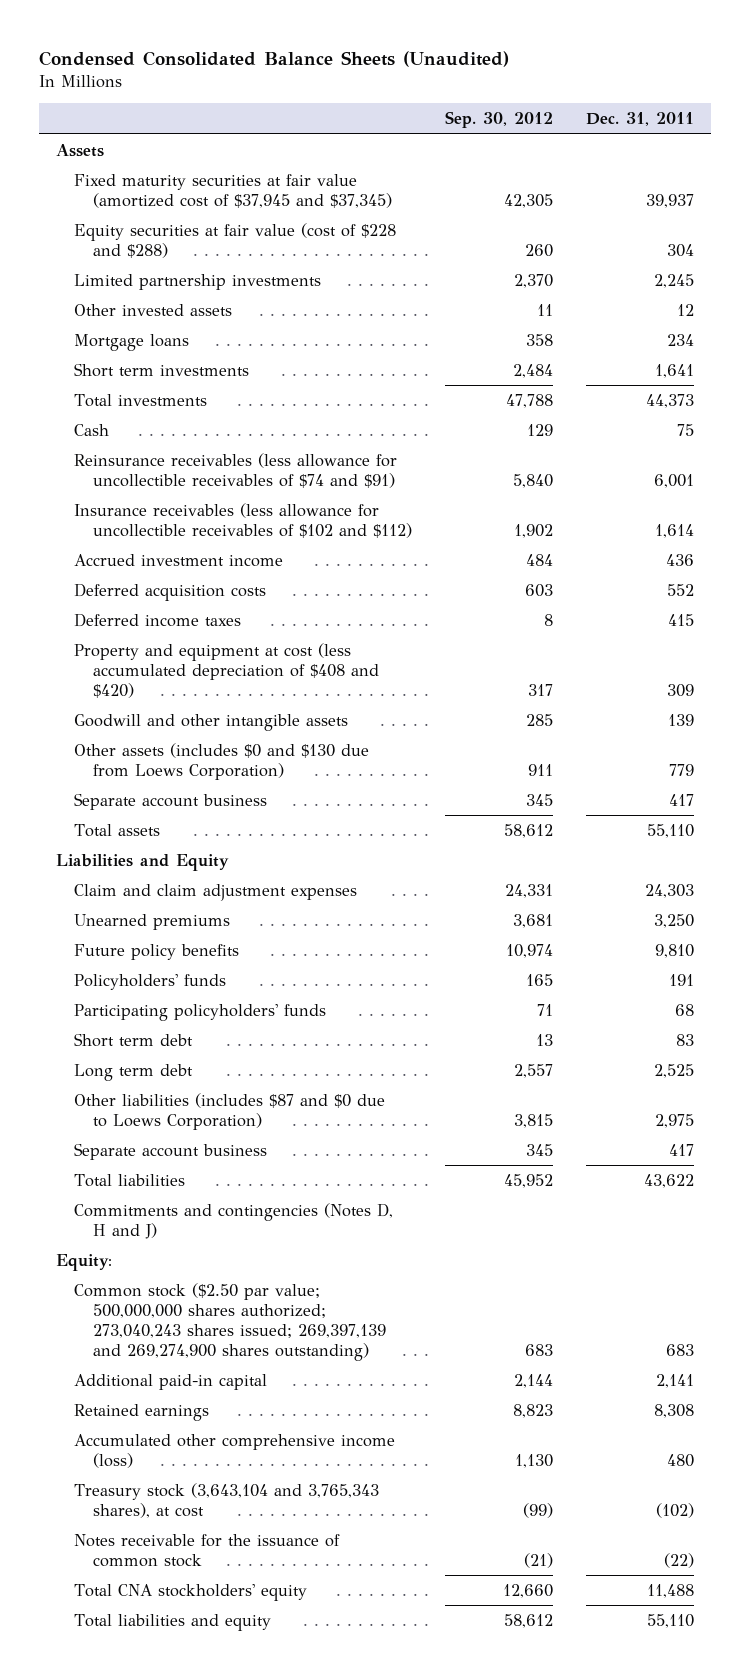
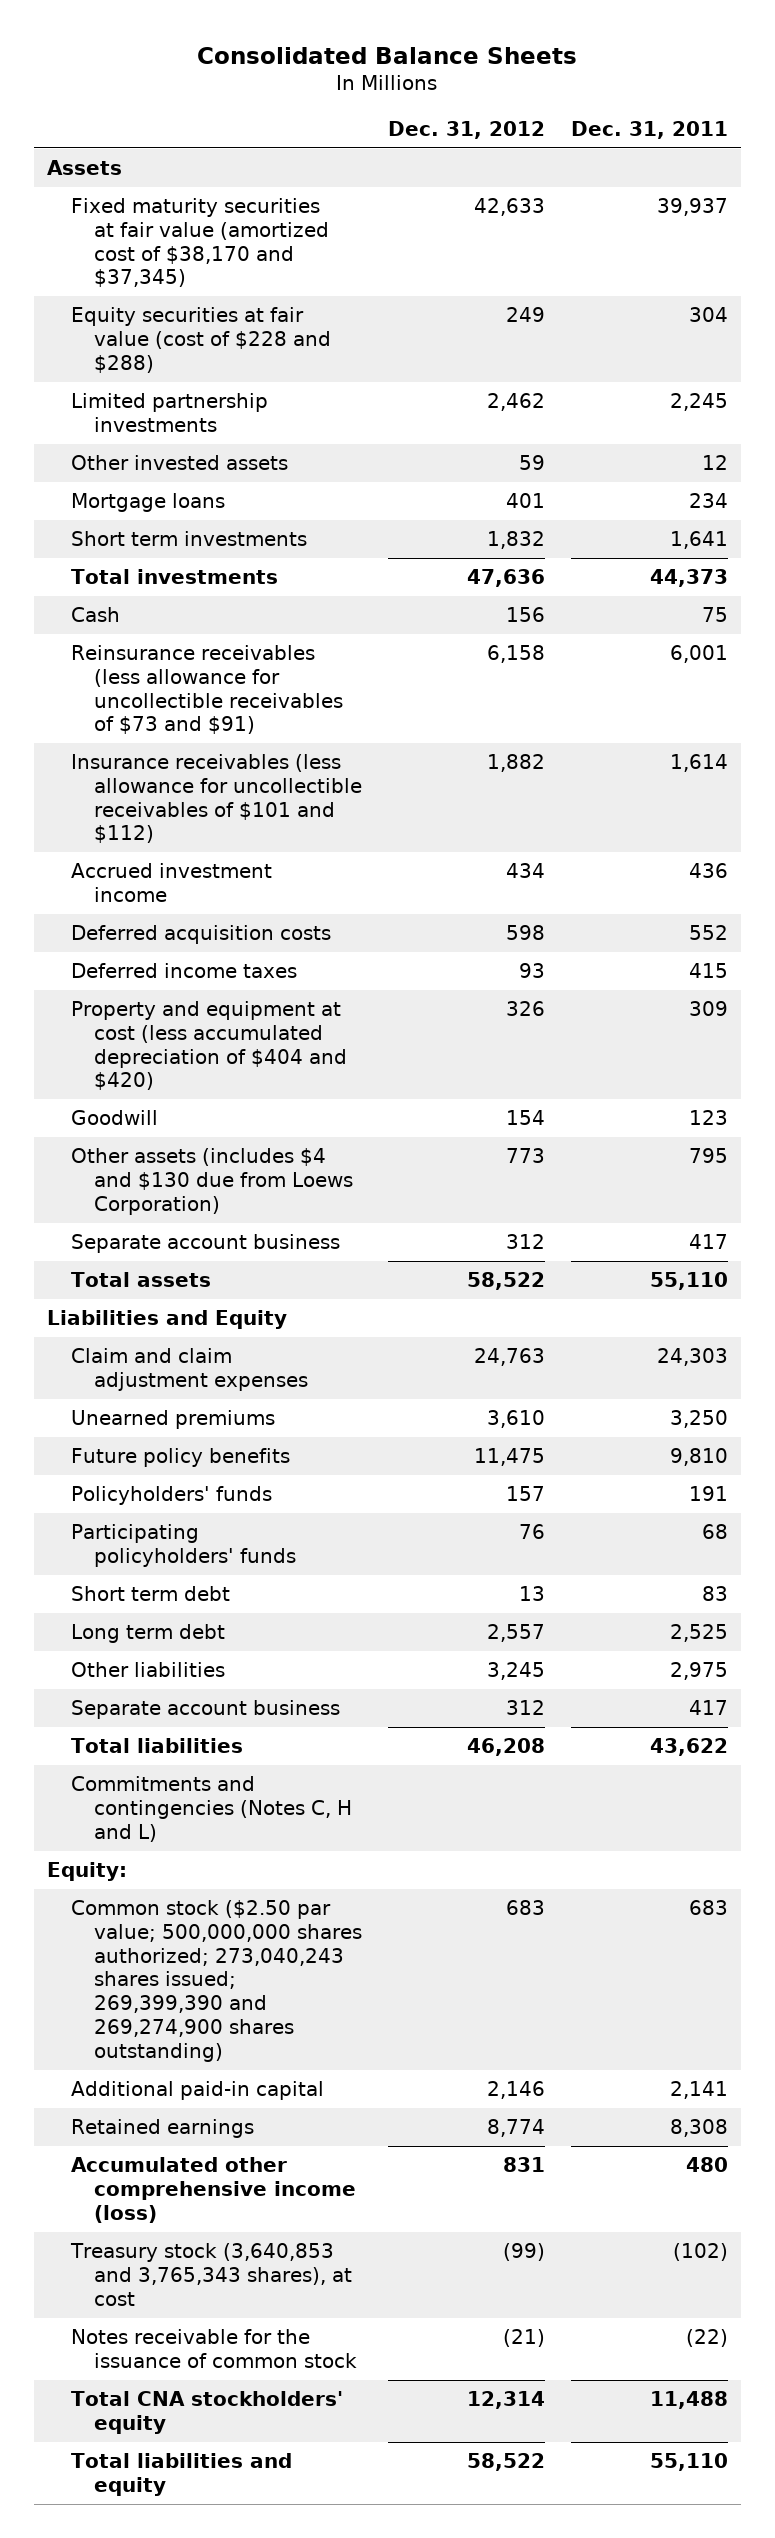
[39,50,510,67] Condensed Consolidated Balance Sheets (Unaudited) -> [197,46,578,64] Consolidated Balance Sheets
[445,111,554,129] Sep. 30, 2012 -> none
none -> [388,120,546,139] Dec. 31, 2012
[74,173,393,208] Fixed maturity securities at fair value (amortized cost of $37,945 and $37,345) -> [70,198,330,288] Fixed maturity securities at fair value (amortized cost of $38,170 and $37,345)
[74,452,398,488] Reinsurance receivables (less allowance for uncollectible receivables of $74 and $91) -> [70,645,344,735] Reinsurance receivables (less allowance for uncollectible receivables of $73 and $91)
[74,502,413,538] Insurance receivables (less allowance for uncollectible receivables of $102 and $112) -> [70,754,363,844] Insurance receivables (less allowance for uncollectible receivables of $101 and $112)
[74,713,349,731] Goodwill and other intangible assets -> none
[74,642,380,698] Property and equipment at cost (less accumulated depreciation of $408 and $420) -> [70,1001,348,1091] Property and equipment at cost (less accumulated depreciation of $404 and $420)
none -> [70,1110,158,1126] Goodwill
[74,742,370,780] Other assets (includes $0 and $130 due from Loews Corporation) -> [70,1148,354,1215] Other assets (includes $4 and $130 due from Loews Corporation)
[669,763,695,776] 779 -> [688,1148,728,1164] 795
[74,1092,386,1130] Other liabilities (includes $87 and $0 due to Loews Corporation) -> [70,1662,225,1678] Other liabilities
[74,1202,394,1239] Commitments and contingencies (Notes D, H and J) -> [70,1776,353,1842] Commitments and contingencies (Notes C, H and L)
[74,1282,387,1361] Common stock ($2.50 par value; 500,000,000 shares authorized; 273,040,243 shares issued; 269,397,139 and 269,274,900 shares outstanding) -> [70,1900,363,2062] Common stock ($2.50 par value; 500,000,000 shares authorized; 273,040,243 shares issued; 269,399,390 and 269,274,900 shares outstanding)
[74,1482,380,1518] Treasury stock (3,643,104 and 3,765,343 shares), at cost -> [69,2243,353,2306] Treasury stock (3,640,853 and 3,765,343 shares), at cost

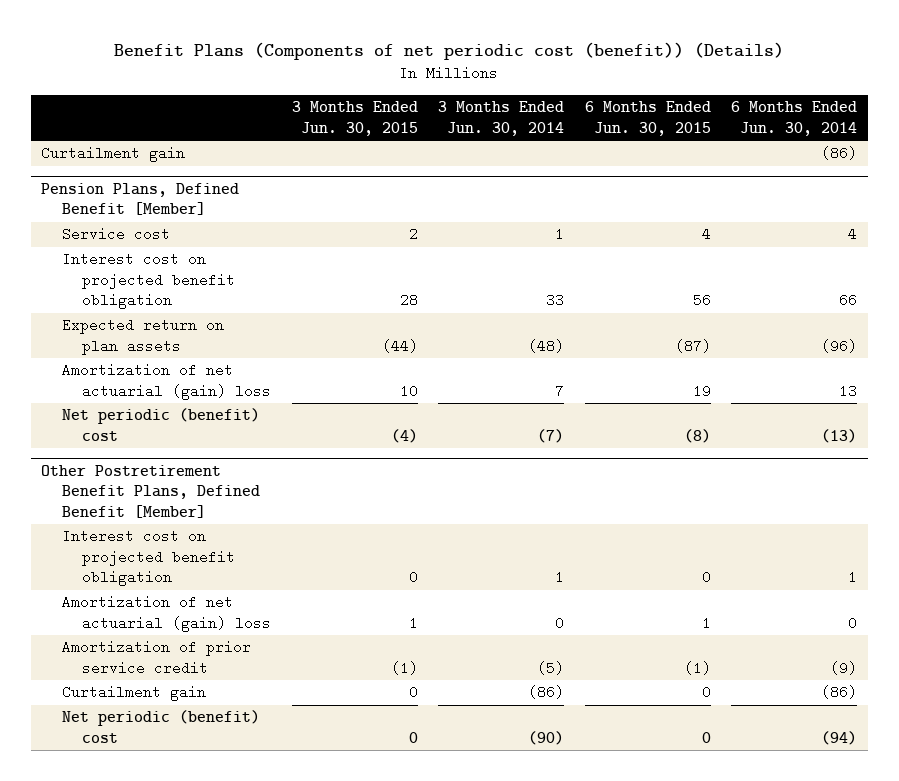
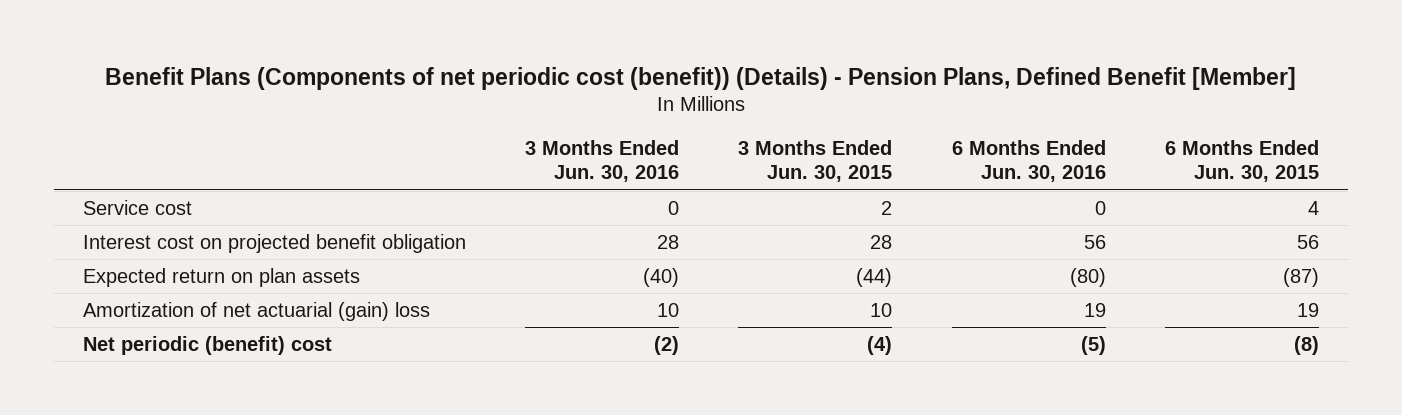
[114,42,785,61] Benefit Plans (Components of net periodic cost (benefit)) (Details) -> [104,66,1296,90] Benefit Plans (Components of net periodic cost (benefit)) (Details) - Pension Plans, Defined Benefit [Member]
[438,101,565,136] 3 Months Ended Jun. 30, 2014 -> none
[731,101,858,136] 6 Months Ended Jun. 30, 2014 -> none
none -> [525,140,680,183] 3 Months Ended Jun. 30, 2016
none -> [951,140,1106,183] 6 Months Ended Jun. 30, 2016
[41,146,186,163] Curtailment gain -> none
[41,182,240,216] Pension Plans, Defined Benefit [Member] -> none
[41,464,260,518] Other Postretirement Benefit Plans, Defined Benefit [Member] -> none
[61,529,236,587] Interest cost on projected benefit obligation -> none
[61,595,272,632] Amortization of net actuarial (gain) loss -> none
[61,640,251,675] Amortization of prior service credit -> none
[61,685,206,702] Curtailment gain -> none
[61,710,260,743] Net periodic (benefit) cost -> none

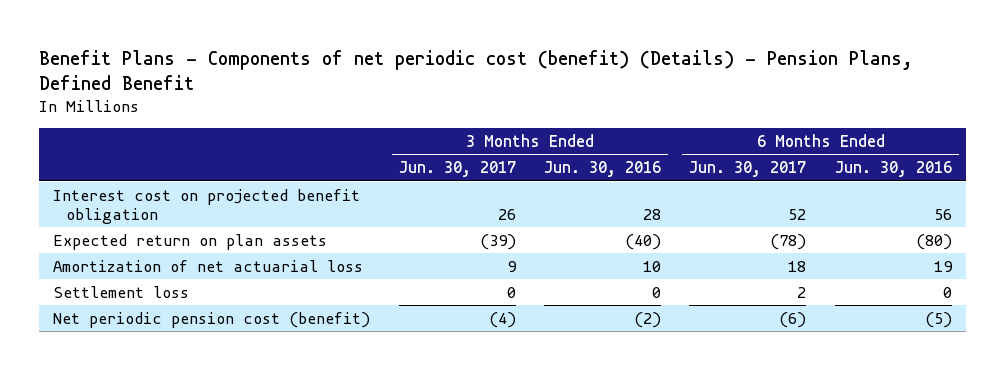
[104,66,1296,90] Benefit Plans (Components of net periodic cost (benefit)) (Details) - Pension Plans, Defined Benefit [Member] -> [39,49,914,90] Benefit Plans - Components of net periodic cost (benefit) (Details) - Pension Plans, Defined Benefit
[738,140,893,183] 3 Months Ended Jun. 30, 2015 -> none
[1164,140,1319,183] 6 Months Ended Jun. 30, 2015 -> none
none -> [398,161,516,178] Jun. 30, 2017
none -> [689,161,807,178] Jun. 30, 2017
[83,200,193,216] Service cost -> none
[83,302,431,322] Amortization of net actuarial (gain) loss -> [53,259,364,272] Amortization of net actuarial loss
none -> [53,285,190,298] Settlement loss
[83,336,333,356] Net periodic (benefit) cost -> [53,311,371,328] Net periodic pension cost (benefit)

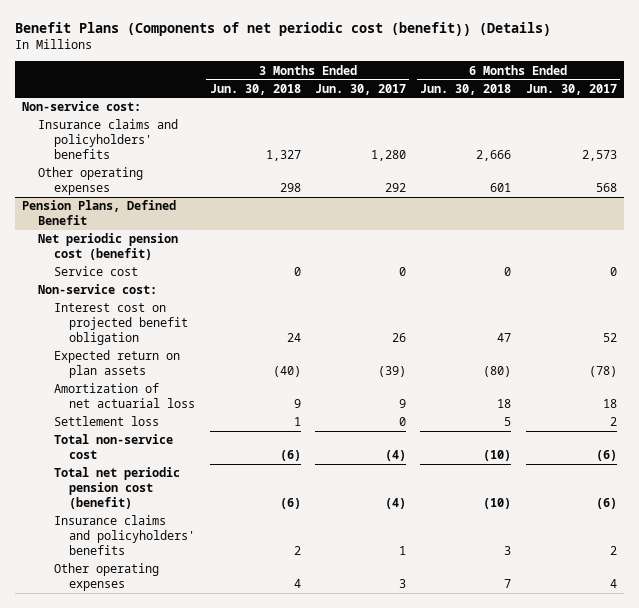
[39,49,914,90] Benefit Plans - Components of net periodic cost (benefit) (Details) - Pension Plans, Defined Benefit -> [14,22,551,37] Benefit Plans (Components of net periodic cost (benefit)) (Details)
[543,161,661,178] Jun. 30, 2016 -> none
[834,161,952,178] Jun. 30, 2016 -> none
none -> [209,83,301,95] Jun. 30, 2018
none -> [420,83,512,95] Jun. 30, 2018
none -> [22,101,142,112] Non-service cost:
none -> [37,119,178,159] Insurance claims and policyholders' benefits
none -> [37,167,143,196] Other operating expenses
none -> [22,200,177,226] Pension Plans, Defined Benefit
none -> [37,233,178,261] Net periodic pension cost (benefit)
none -> [53,266,138,277] Service cost
none -> [37,284,157,295] Non-service cost:
none -> [53,434,173,460] Total non-service cost
[53,311,371,328] Net periodic pension cost (benefit) -> [53,467,180,509] Total net periodic pension cost (benefit)
none -> [53,515,196,555] Insurance claims and policyholders' benefits
none -> [53,563,159,592] Other operating expenses

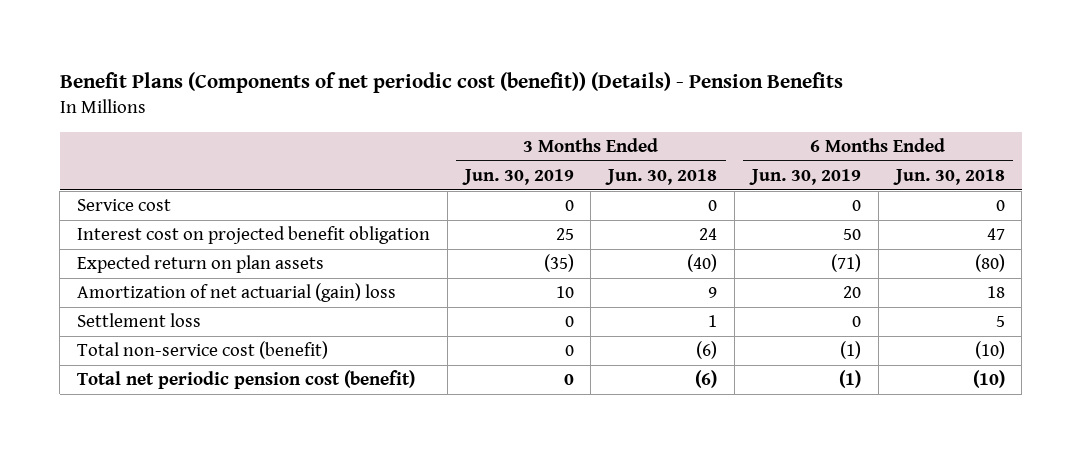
[14,22,551,37] Benefit Plans (Components of net periodic cost (benefit)) (Details) -> [59,72,843,94] Benefit Plans (Components of net periodic cost (benefit)) (Details) - Pension Benefits
[314,83,406,95] Jun. 30, 2017 -> none
[525,83,617,95] Jun. 30, 2017 -> none
none -> [461,168,574,185] Jun. 30, 2019
none -> [748,168,861,185] Jun. 30, 2019
[22,101,142,112] Non-service cost: -> none
[37,119,178,159] Insurance claims and policyholders' benefits -> none
[37,167,143,196] Other operating expenses -> none
[22,200,177,226] Pension Plans, Defined Benefit -> none
[37,233,178,261] Net periodic pension cost (benefit) -> none
[37,284,157,295] Non-service cost: -> none
[53,383,196,409] Amortization of net actuarial loss -> [77,283,397,303] Amortization of net actuarial (gain) loss
[53,434,173,460] Total non-service cost -> [77,341,329,360] Total non-service cost (benefit)
[53,515,196,555] Insurance claims and policyholders' benefits -> none
[53,563,159,592] Other operating expenses -> none

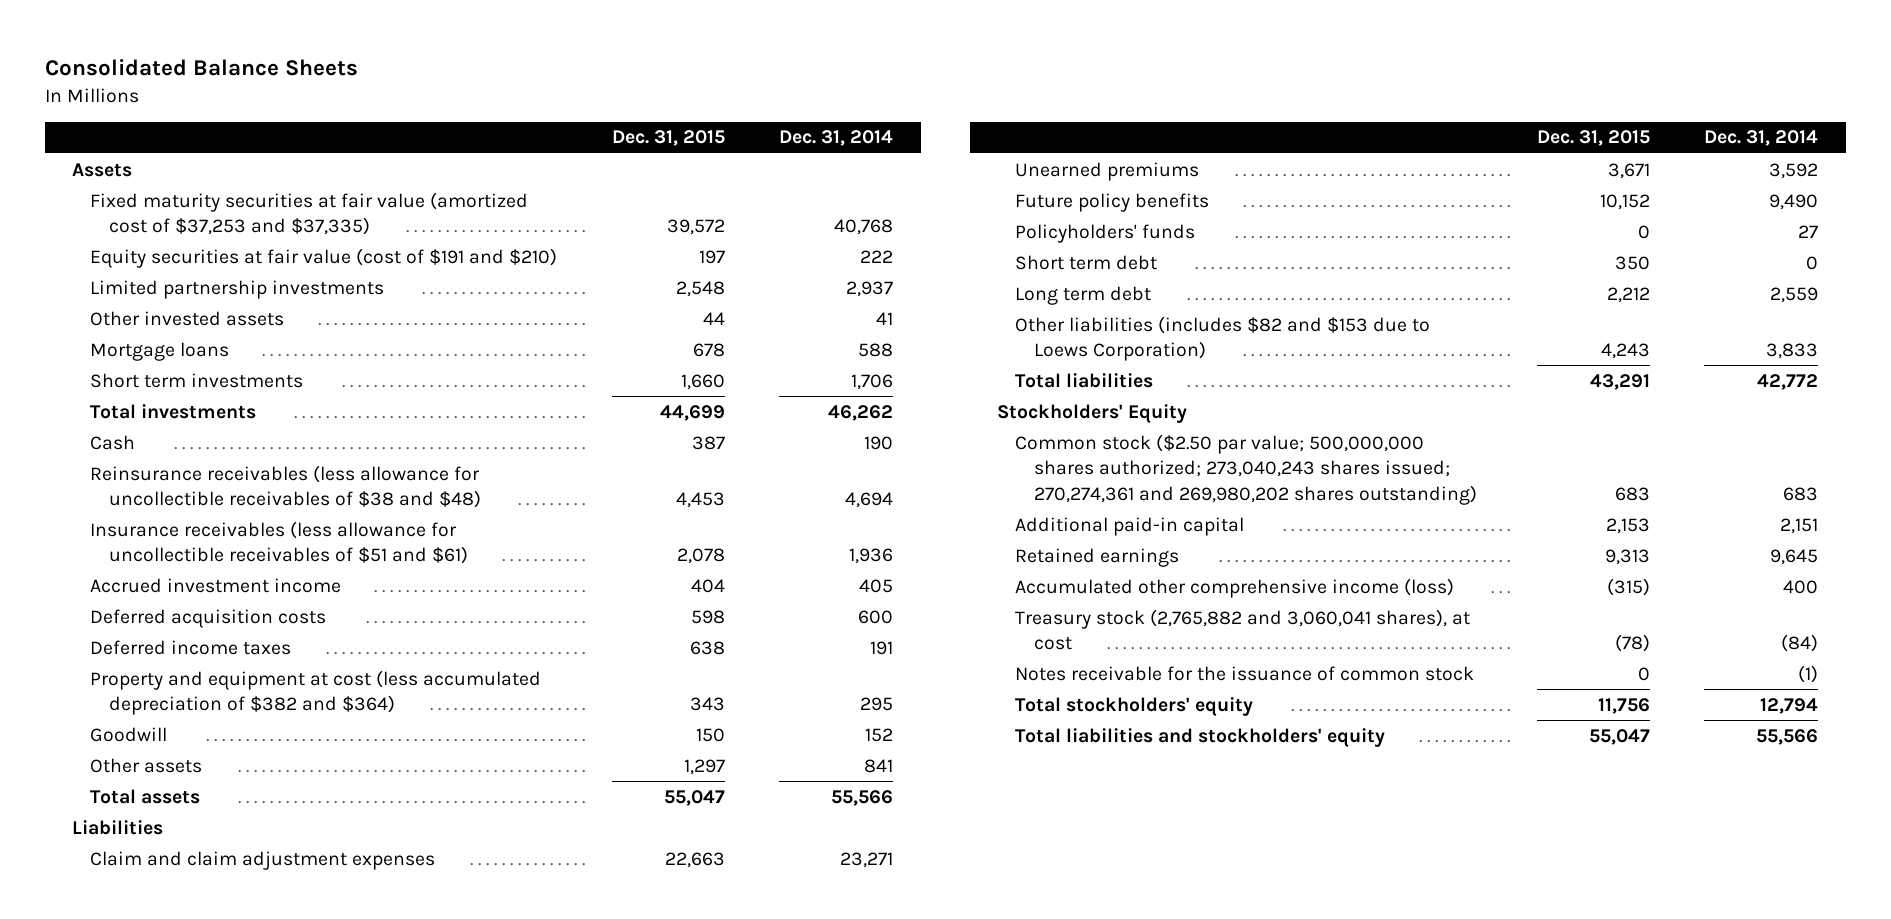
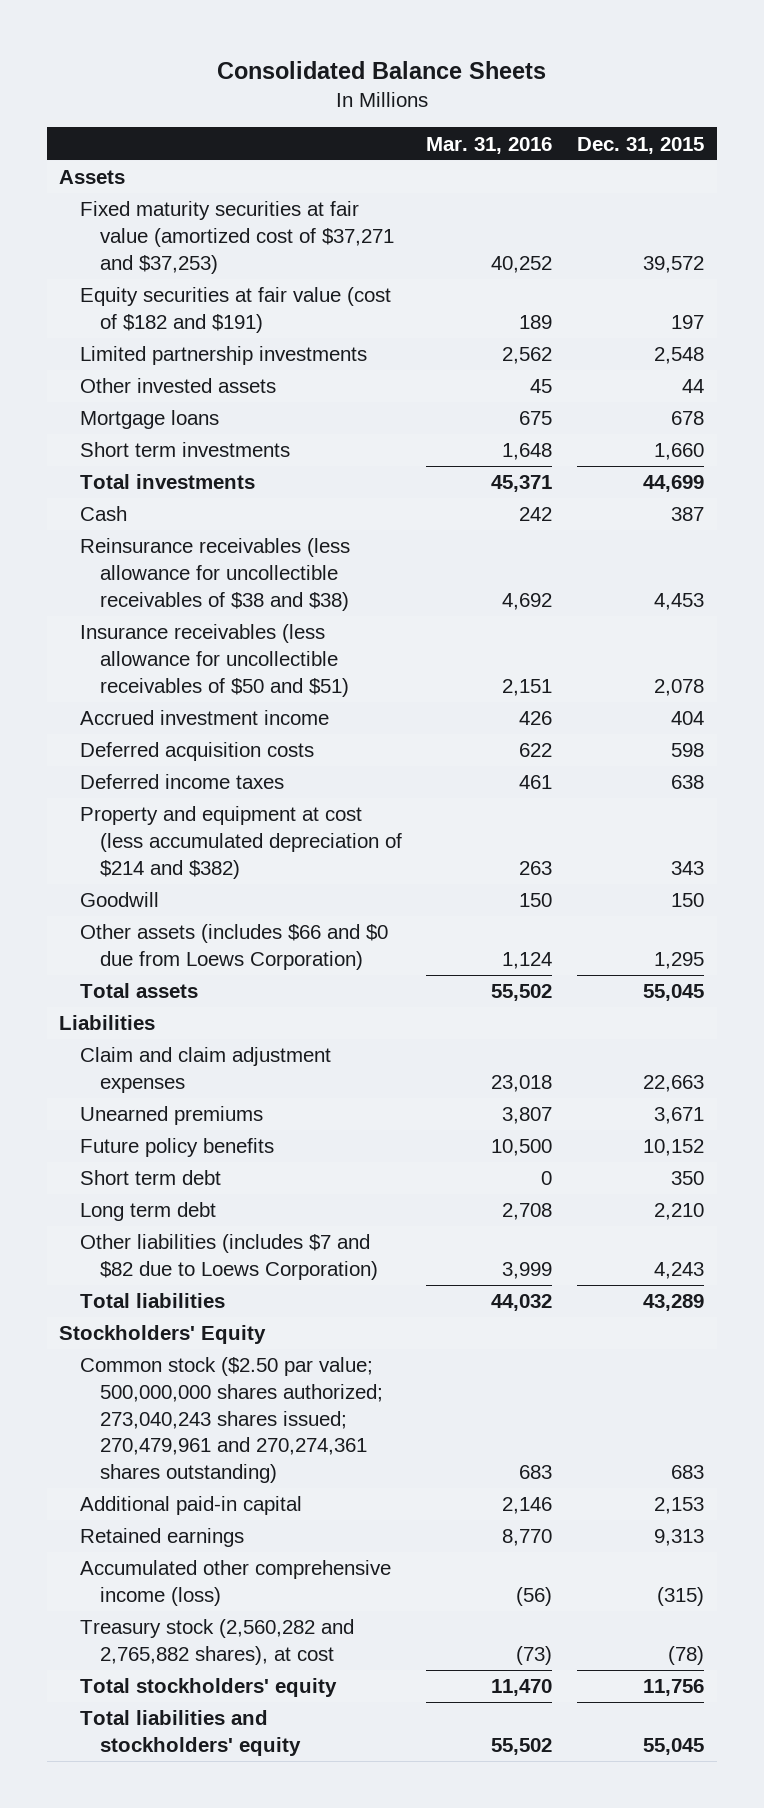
[779,130,894,147] Dec. 31, 2014 -> none
none -> [426,136,553,154] Mar. 31, 2016
[90,191,529,236] Fixed maturity securities at fair value (amortized cost of $37,253 and $37,335) -> [79,201,394,274] Fixed maturity securities at fair value (amortized cost of $37,271 and $37,253)
[90,247,558,268] Equity securities at fair value (cost of $191 and $210) -> [79,287,391,333] Equity securities at fair value (cost of $182 and $191)
[90,464,481,509] Reinsurance receivables (less allowance for uncollectible receivables of $38 and $48) -> [79,538,350,611] Reinsurance receivables (less allowance for uncollectible receivables of $38 and $38)
[90,520,468,565] Insurance receivables (less allowance for uncollectible receivables of $51 and $61) -> [79,624,349,697] Insurance receivables (less allowance for uncollectible receivables of $50 and $51)
[90,669,542,716] Property and equipment at cost (less accumulated depreciation of $382 and $364) -> [79,806,402,879] Property and equipment at cost (less accumulated depreciation of $214 and $382)
[90,757,203,773] Other assets -> [79,924,388,970] Other assets (includes $66 and $0 due from Loews Corporation)
[683,758,725,775] 1,297 -> [654,951,705,969] 1,295
[663,789,725,806] 55,047 -> [643,984,705,1002] 55,045
[1015,223,1196,243] Policyholders' funds -> none
[1606,286,1650,303] 2,212 -> [654,1203,705,1221] 2,210
[1015,315,1431,362] Other liabilities (includes $82 and $153 due to Loews Corporation) -> [79,1234,378,1280] Other liabilities (includes $7 and $82 due to Loews Corporation)
[1589,373,1650,390] 43,291 -> [643,1294,705,1312] 43,289
[1015,433,1477,505] Common stock ($2.50 par value; 500,000,000 shares authorized; 273,040,243 shares issued; 270,274,361 and 269,980,202 shares outstanding) -> [79,1357,383,1484] Common stock ($2.50 par value; 500,000,000 shares authorized; 273,040,243 shares issued; 270,479,961 and 270,274,361 shares outstanding)
[1015,665,1475,681] Notes receivable for the issuance of common stock -> none
[1015,608,1471,651] Treasury stock (2,765,882 and 3,060,041 shares), at cost -> [79,1619,354,1665] Treasury stock (2,560,282 and 2,765,882 shares), at cost
[1588,728,1650,745] 55,047 -> [643,1737,705,1755] 55,045

